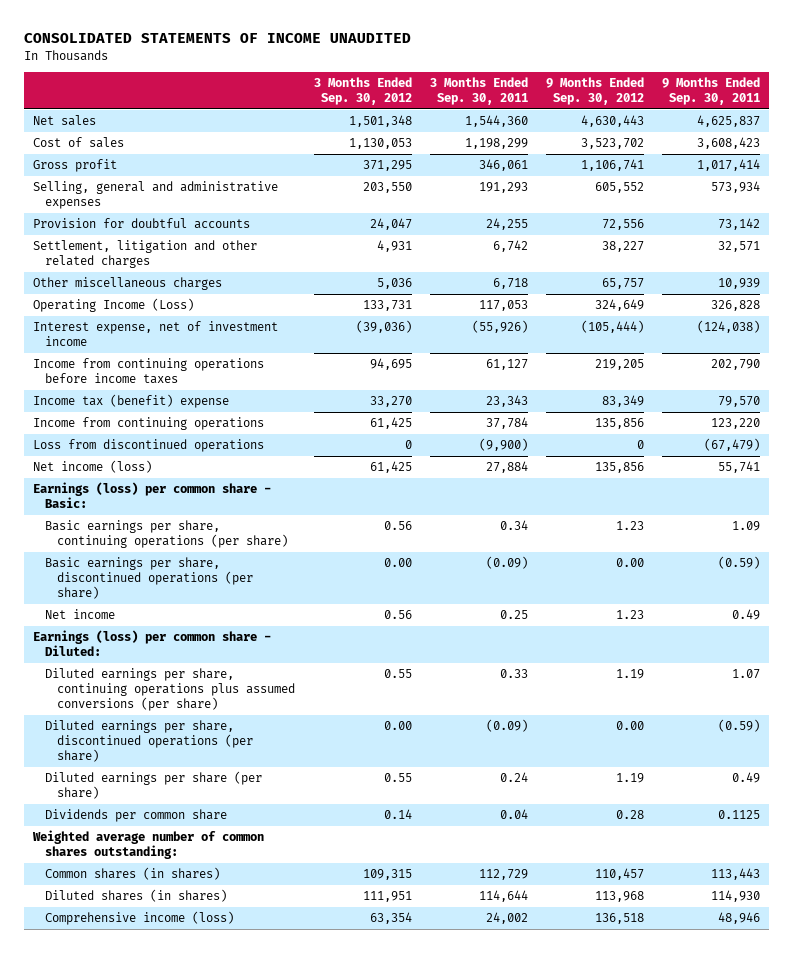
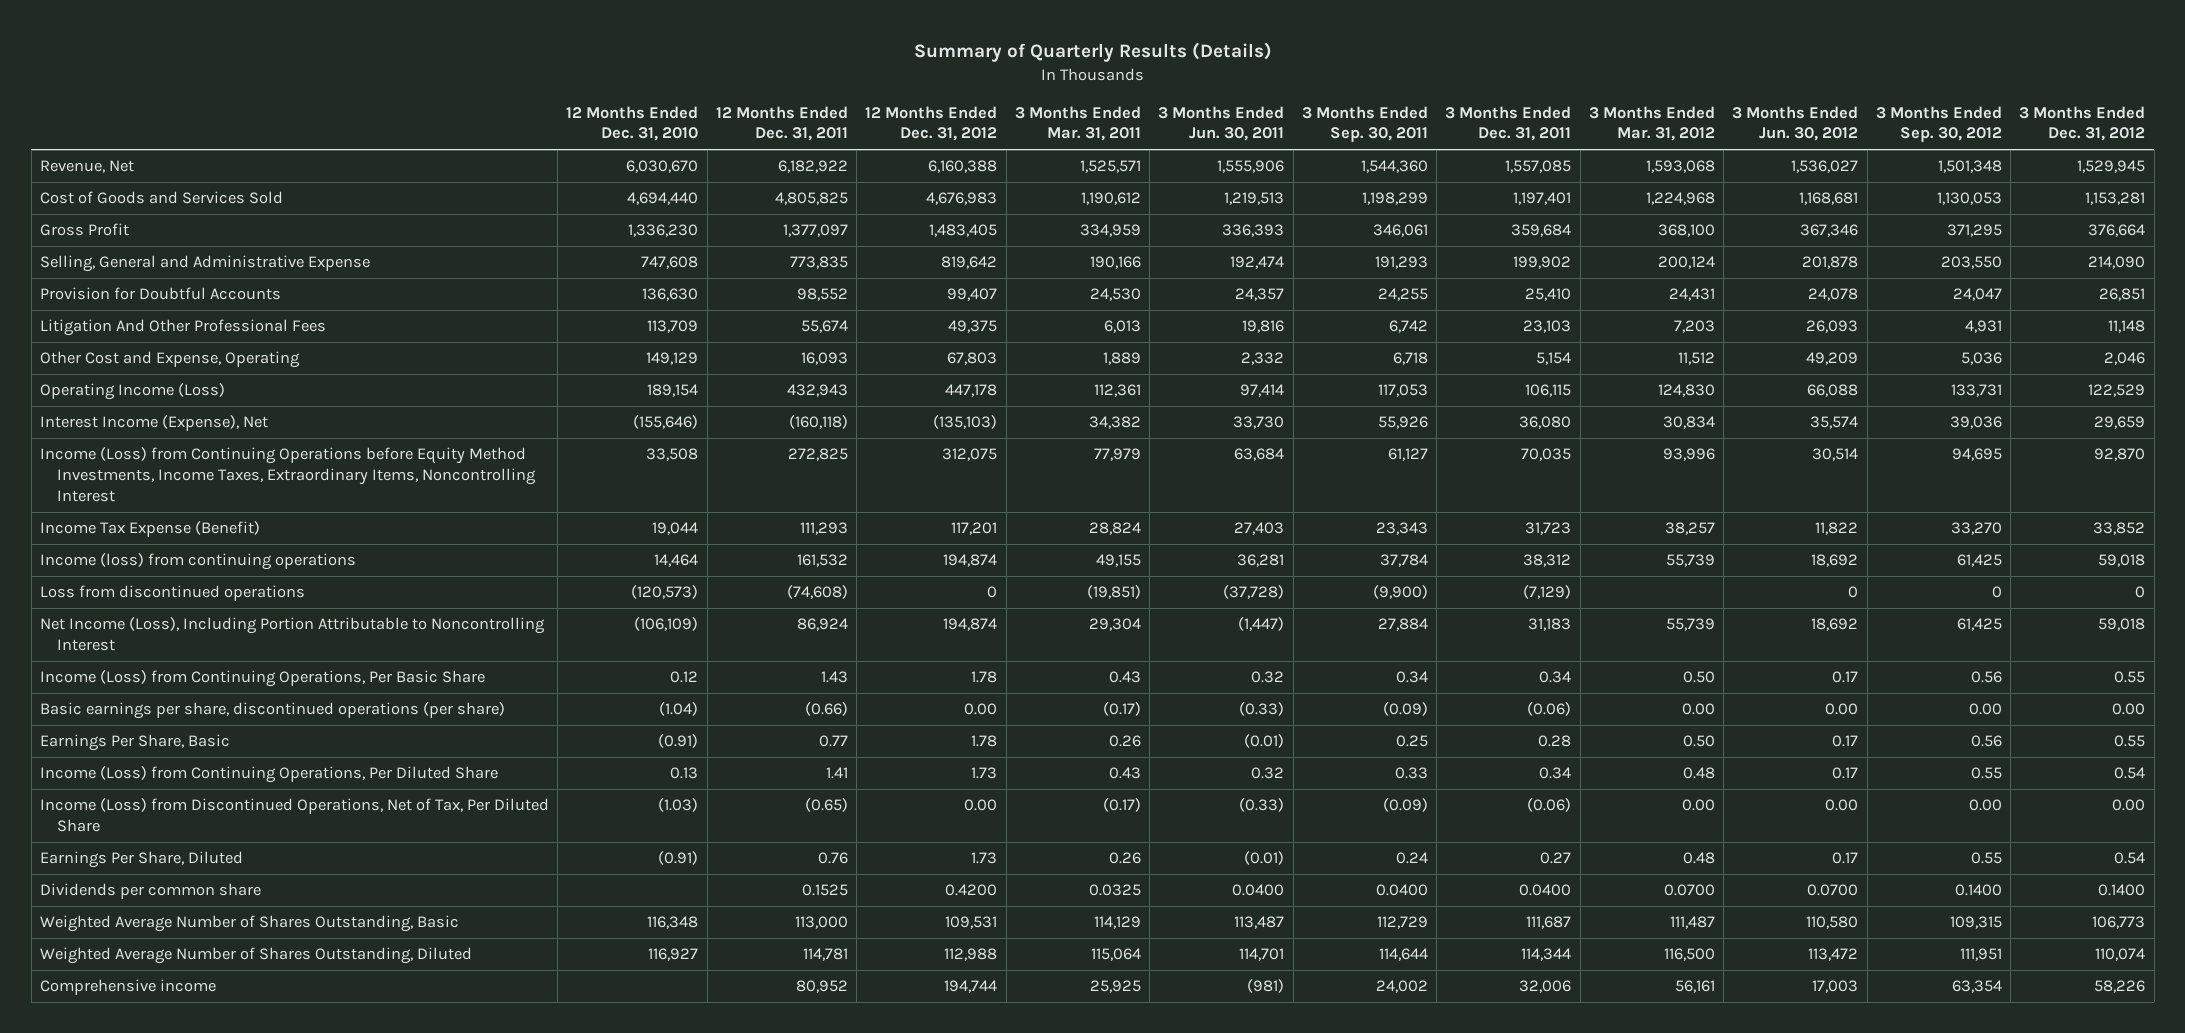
[24,33,412,44] CONSOLIDATED STATEMENTS OF INCOME UNAUDITED -> [913,42,1272,63] Summary of Quarterly Results (Details)
[546,76,645,105] 9 Months Ended Sep. 30, 2012 -> none
[662,76,761,105] 9 Months Ended Sep. 30, 2011 -> none
none -> [566,105,699,142] 12 Months Ended Dec. 31, 2010
none -> [715,105,848,142] 12 Months Ended Dec. 31, 2011
none -> [865,105,998,142] 12 Months Ended Dec. 31, 2012
none -> [1014,105,1141,142] 3 Months Ended Mar. 31, 2011
none -> [1158,105,1285,142] 3 Months Ended Jun. 30, 2011
none -> [1445,105,1572,142] 3 Months Ended Dec. 31, 2011
none -> [1588,105,1715,142] 3 Months Ended Mar. 31, 2012
none -> [1732,105,1859,142] 3 Months Ended Jun. 30, 2012
none -> [2019,105,2146,142] 3 Months Ended Dec. 31, 2012
[33,115,97,127] Net sales -> [39,160,134,174] Revenue, Net
[33,137,125,149] Cost of sales -> [39,191,283,205] Cost of Goods and Services Sold
[33,159,118,173] Gross profit -> [39,223,129,237] Gross Profit
[33,181,279,210] Selling, general and administrative expenses -> [39,255,370,273] Selling, General and Administrative Expense
[33,218,251,230] Provision for doubtful accounts -> [39,287,281,301] Provision for Doubtful Accounts
[33,240,258,269] Settlement, litigation and other related charges -> [39,319,326,337] Litigation And Other Professional Fees
[33,277,223,291] Other miscellaneous charges -> [39,351,300,369] Other Cost and Expense, Operating
[33,321,279,347] Interest expense, net of investment income -> [39,415,268,432] Interest Income (Expense), Net
[355,320,412,334] (39,036) -> [1949,416,2002,430] 39,036
[471,320,528,334] (55,926) -> [1377,416,1428,430] 55,926
[33,358,265,385] Income from continuing operations before income taxes -> [39,447,537,502] Income (Loss) from Continuing Operations before Equity Method Investments, Income Taxes, Extraordinary Items, Noncontrolling Interest
[33,394,230,409] Income tax (benefit) expense -> [39,521,260,538] Income Tax Expense (Benefit)
[33,417,265,431] Income from continuing operations -> [39,553,356,571] Income (loss) from continuing operations
[33,482,272,509] Earnings (loss) per common share - Basic: -> none
[33,460,153,474] Net income (loss) -> [39,617,545,652] Net Income (Loss), Including Portion Attributable to Noncontrolling Interest
[45,520,289,549] Basic earnings per share, continuing operations (per share) -> [39,670,485,688] Income (Loss) from Continuing Operations, Per Basic Share
[33,630,272,657] Earnings (loss) per common share - Diluted: -> none
[32,830,265,860] Weighted average number of common shares outstanding: -> none
[45,609,116,620] Net income -> [39,734,230,752] Earnings Per Share, Basic
[45,668,296,712] Diluted earnings per share, continuing operations plus assumed conversions (per share) -> [39,766,498,784] Income (Loss) from Continuing Operations, Per Diluted Share
[45,720,254,763] Diluted earnings per share, discontinued operations (per share) -> [39,798,549,833] Income (Loss) from Discontinued Operations, Net of Tax, Per Diluted Share
[45,771,263,800] Diluted earnings per share (per share) -> [39,851,243,869] Earnings Per Share, Diluted
[383,809,412,820] 0.14 -> [1954,884,2002,897] 0.1400
[499,809,528,820] 0.04 -> [1375,884,1428,897] 0.0400
[45,867,221,881] Common shares (in shares) -> [39,915,459,933] Weighted Average Number of Shares Outstanding, Basic
[45,889,228,903] Diluted shares (in shares) -> [39,947,472,965] Weighted Average Number of Shares Outstanding, Diluted
[45,911,235,926] Comprehensive income (loss) -> [39,979,216,996] Comprehensive income

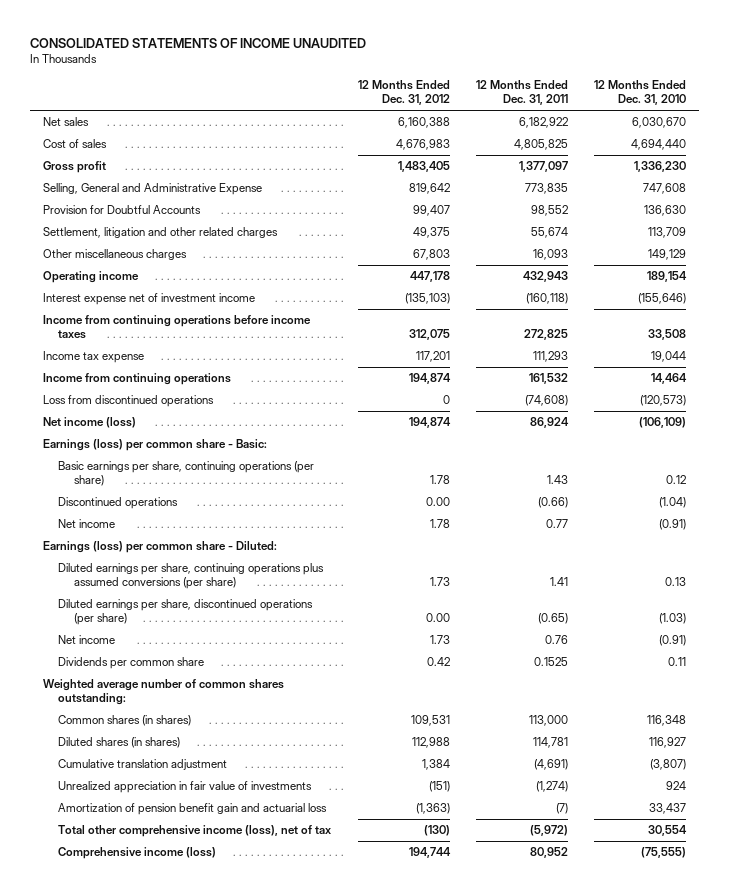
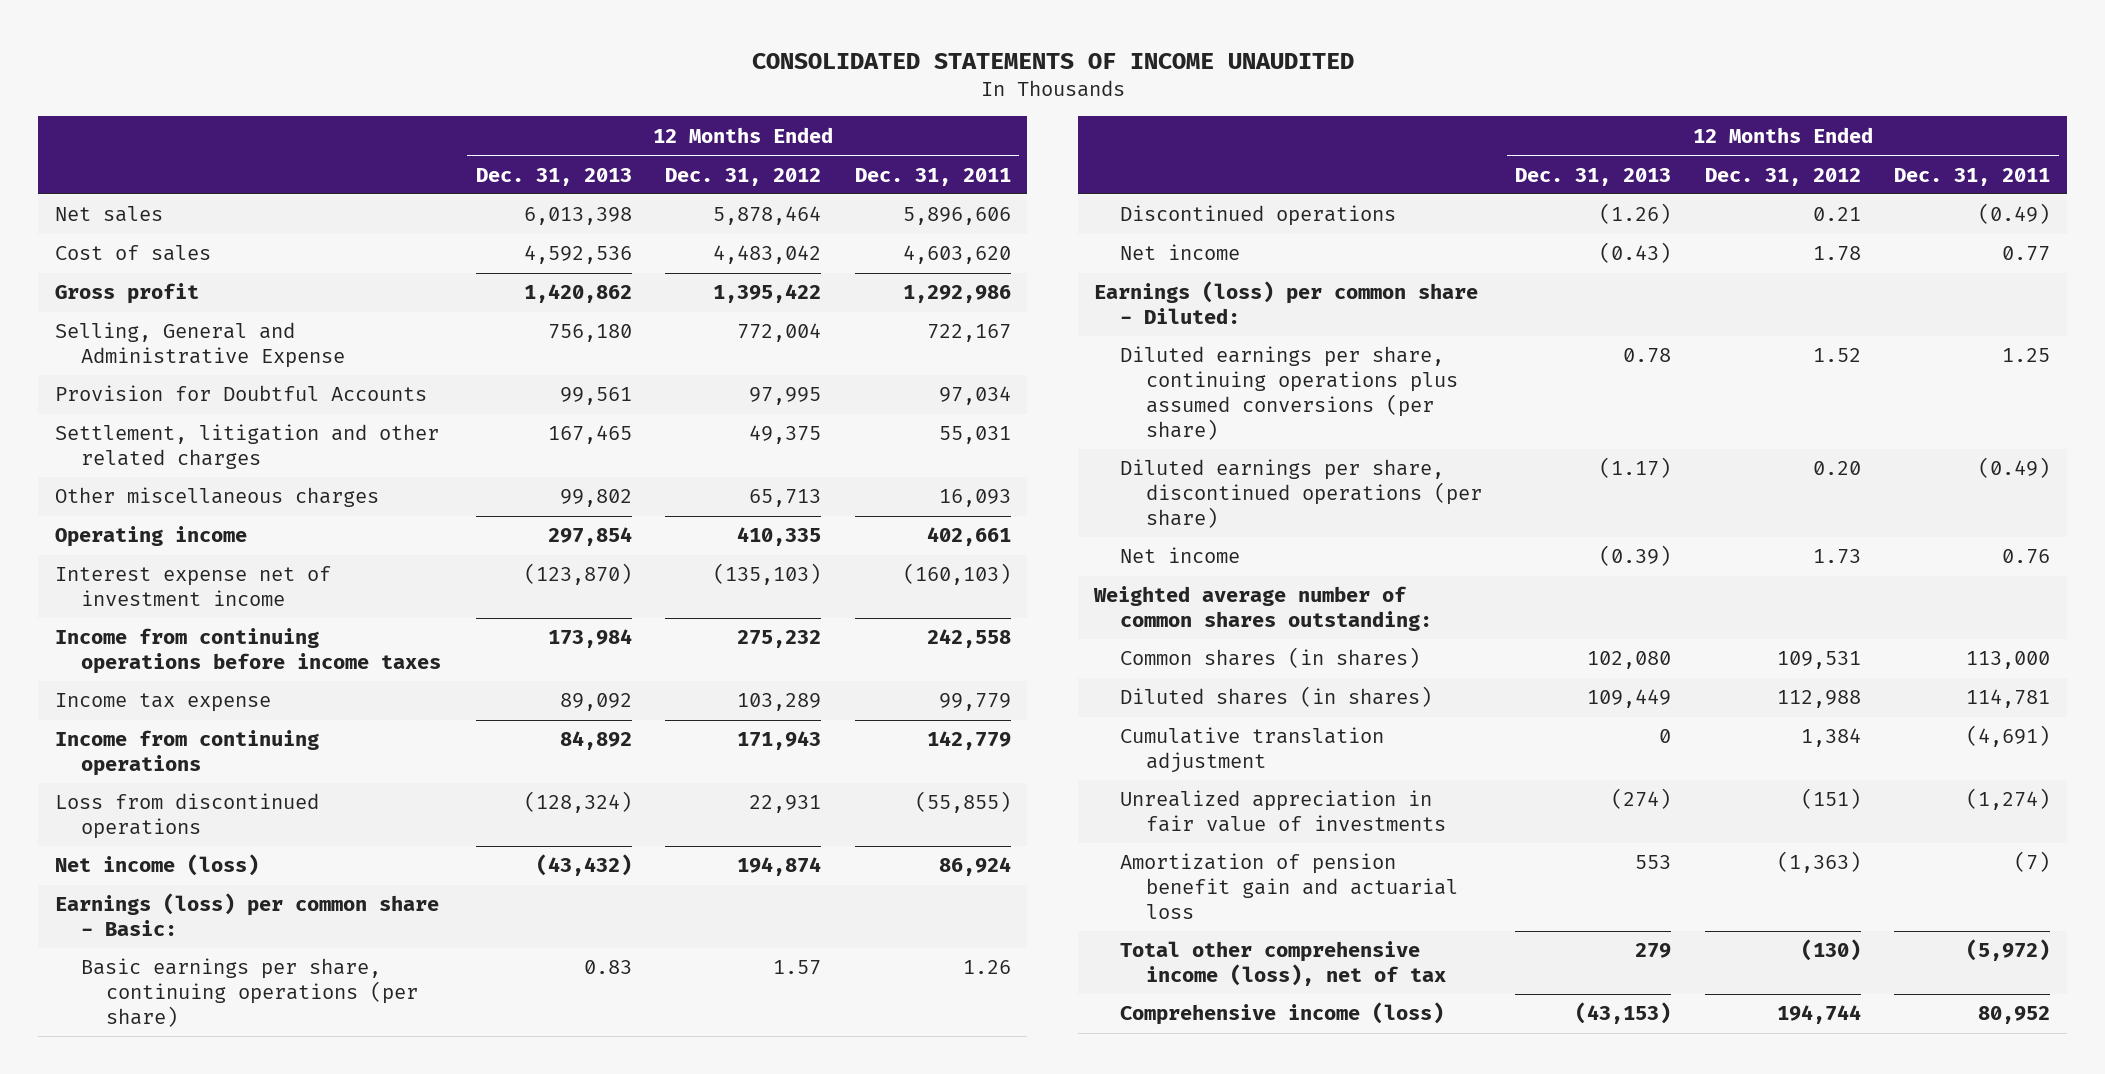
[593,80,686,106] 12 Months Ended Dec. 31, 2010 -> none
none -> [475,167,632,186] Dec. 31, 2013
[397,117,450,129] 6,160,388 -> [713,206,822,226] 5,878,464
[518,117,568,129] 6,182,922 -> [902,207,1011,226] 5,896,606
[395,139,450,151] 4,676,983 -> [713,245,822,265] 4,483,042
[513,139,568,151] 4,805,825 -> [902,245,1011,265] 4,603,620
[397,161,450,173] 1,483,405 -> [713,284,822,304] 1,395,422
[518,161,568,173] 1,377,097 -> [902,285,1011,304] 1,292,986
[408,183,450,195] 819,642 -> [737,323,822,343] 772,004
[524,183,568,195] 773,835 -> [926,324,1011,343] 722,167
[412,205,450,217] 99,407 -> [749,387,822,406] 97,995
[530,205,568,217] 98,552 -> [938,386,1011,406] 97,034
[530,227,568,239] 55,674 -> [938,426,1011,445] 55,031
[412,249,450,261] 67,803 -> [749,489,822,508] 65,713
[409,271,450,283] 447,178 -> [737,527,822,547] 410,335
[522,271,568,283] 432,943 -> [926,527,1011,547] 402,661
[525,293,568,305] (160,118) -> [902,563,1011,586] (160,103)
[408,329,450,341] 312,075 -> [737,630,822,649] 275,232
[523,329,568,341] 272,825 -> [926,629,1011,649] 242,558
[415,351,450,363] 117,201 -> [737,693,822,712] 103,289
[532,351,568,363] 111,293 -> [938,693,1011,712] 99,779
[408,373,451,385] 194,874 -> [737,731,822,751] 171,943
[528,373,568,385] 161,532 -> [926,731,1011,751] 142,779
[442,395,450,405] 0 -> [749,795,822,814] 22,931
[524,395,568,407] (74,608) -> [914,791,1011,814] (55,855)
[429,475,450,485] 1.78 -> [773,960,822,976] 1.57
[546,475,568,485] 1.43 -> [962,960,1011,975] 1.26
[425,497,450,507] 0.00 -> [1812,207,1861,222] 0.21
[537,497,568,509] (0.66) -> [1978,203,2051,225] (0.49)
[429,577,450,587] 1.73 -> [1812,348,1861,363] 1.52
[549,577,568,587] 1.41 -> [2002,348,2051,363] 1.25
[425,613,450,623] 0.00 -> [1812,461,1861,476] 0.20
[537,613,568,625] (0.65) -> [1978,457,2051,479] (0.49)
[58,657,205,670] Dividends per common share -> none

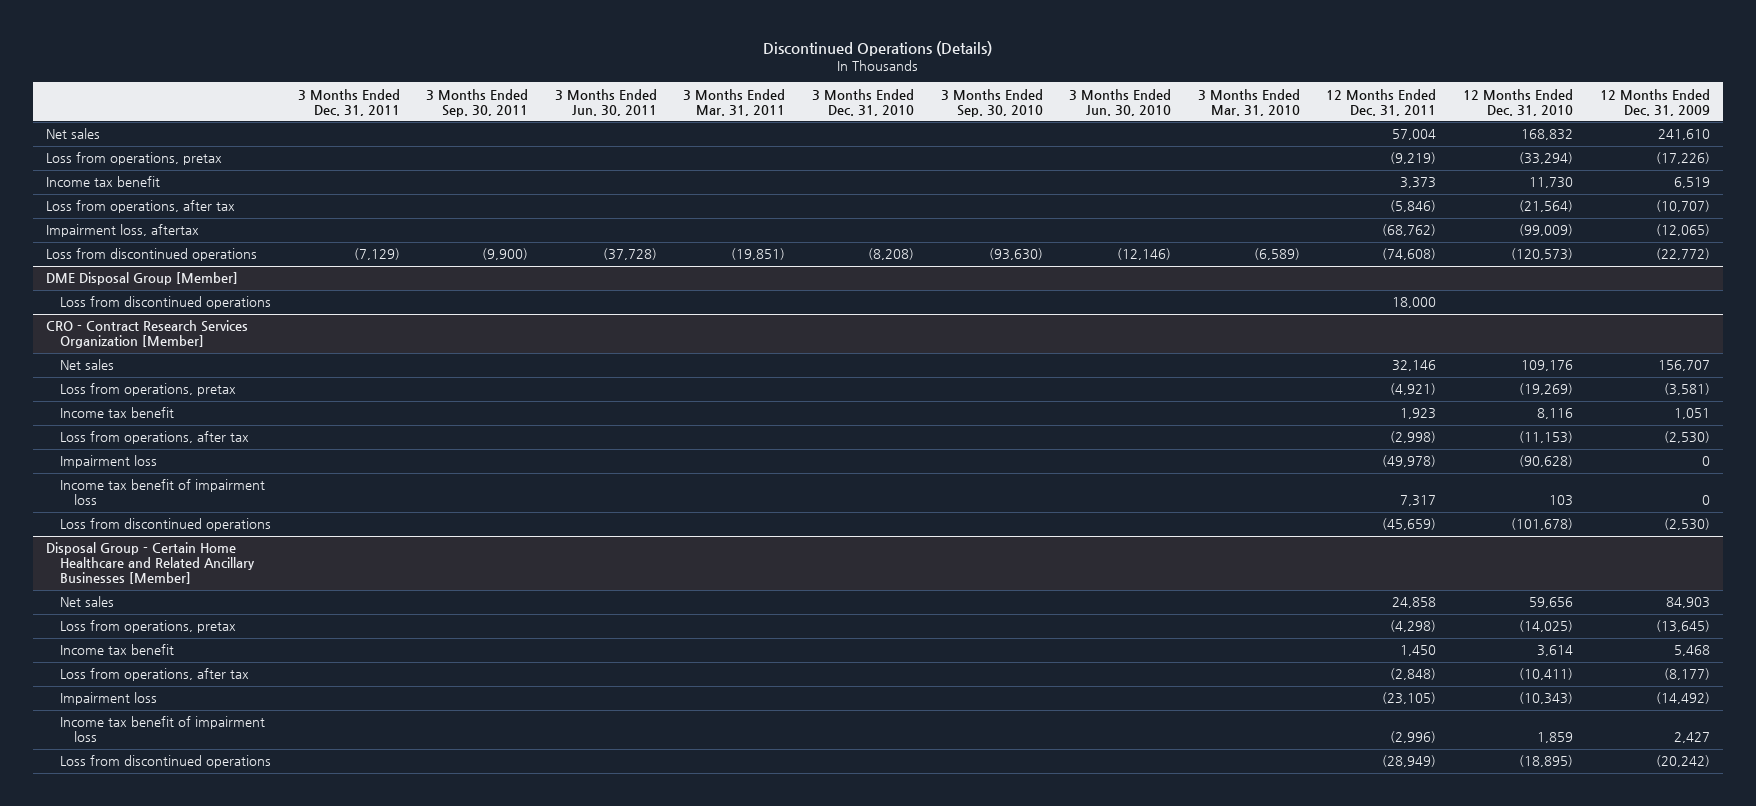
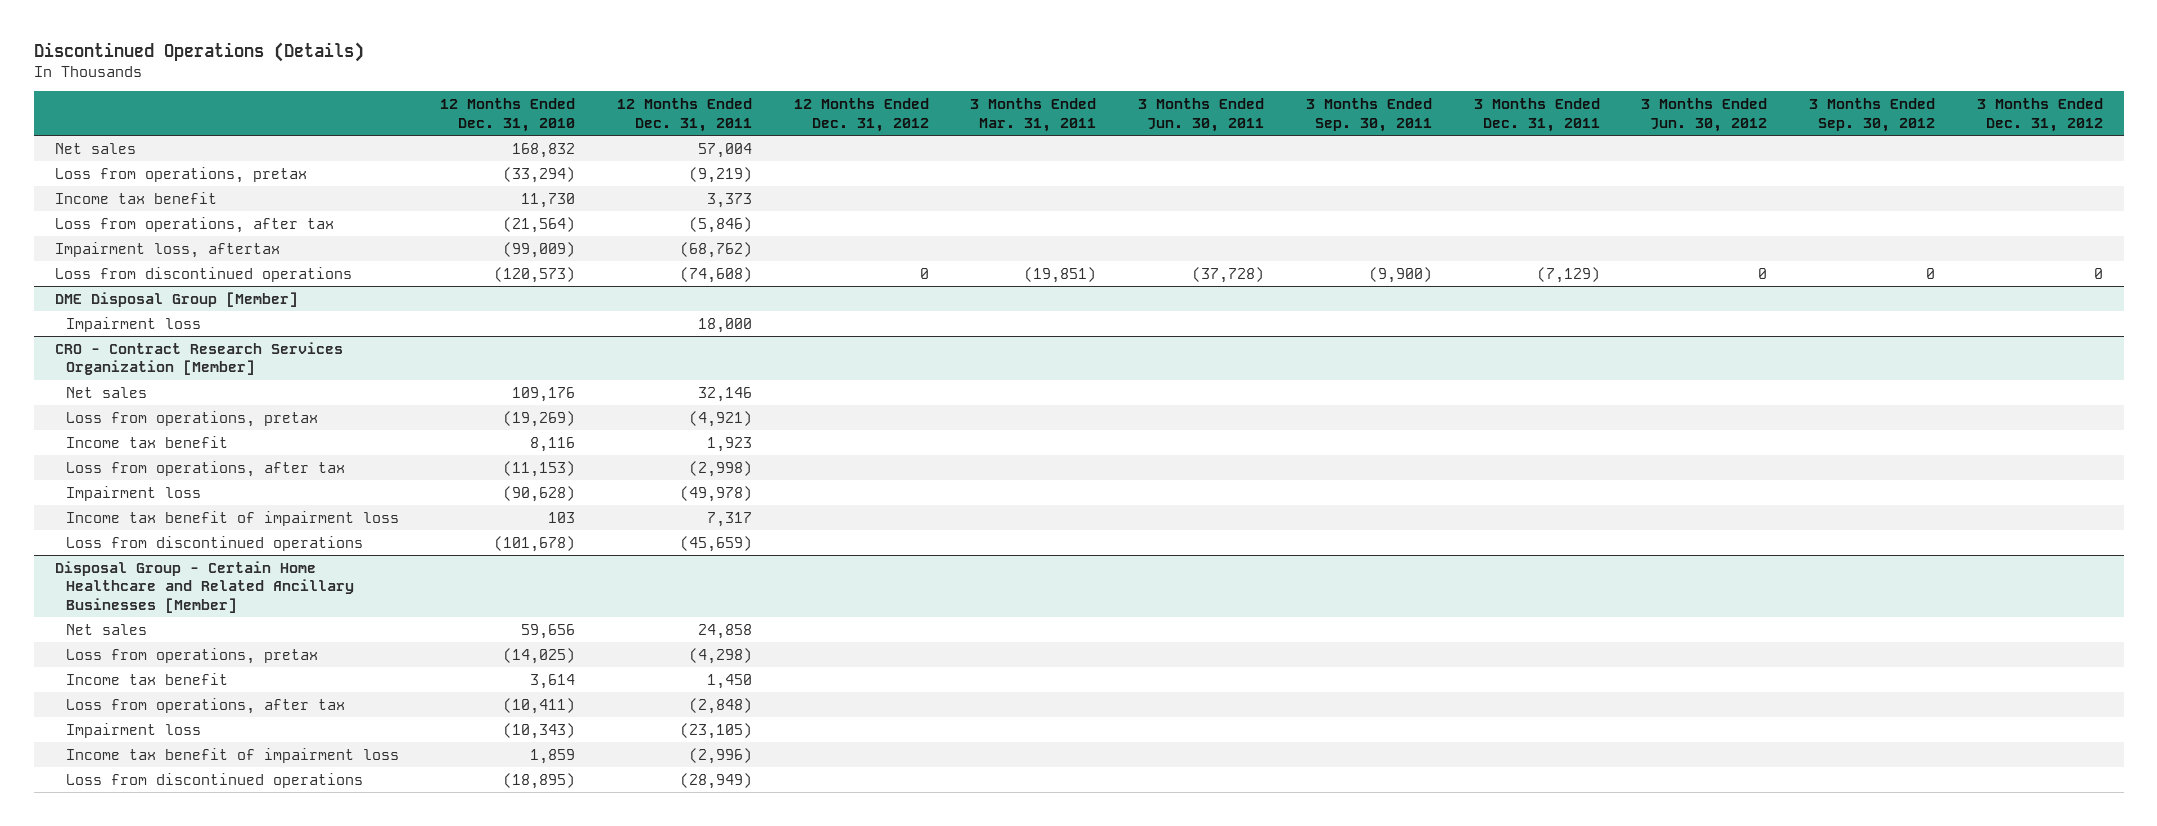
[811,88,914,116] 3 Months Ended Dec. 31, 2010 -> none
[940,88,1043,117] 3 Months Ended Sep. 30, 2010 -> none
[1069,88,1172,116] 3 Months Ended Jun. 30, 2010 -> none
[1197,88,1300,116] 3 Months Ended Mar. 31, 2010 -> none
[1599,88,1710,116] 12 Months Ended Dec. 31, 2009 -> none
none -> [793,98,929,132] 12 Months Ended Dec. 31, 2012
none -> [1641,98,1768,132] 3 Months Ended Jun. 30, 2012
none -> [1809,98,1936,132] 3 Months Ended Sep. 30, 2012
none -> [1976,98,2103,132] 3 Months Ended Dec. 31, 2012
[59,296,271,310] Loss from discontinued operations -> none
none -> [65,316,201,332] Impairment loss

